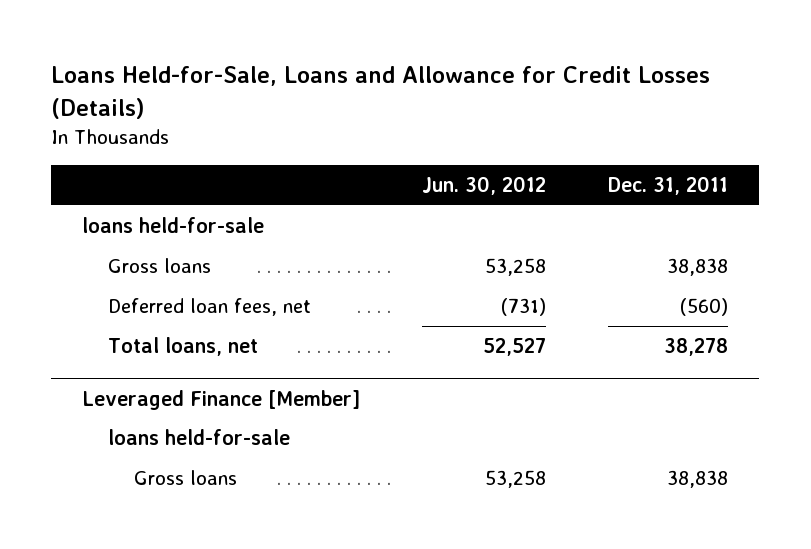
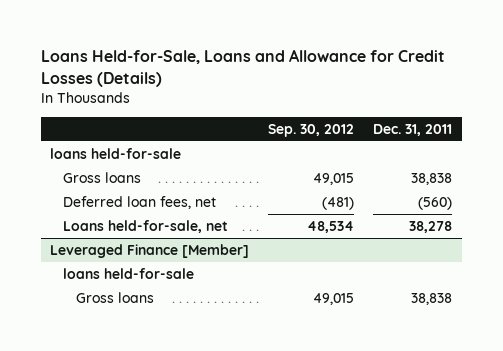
[422,175,547,195] Jun. 30, 2012 -> none
none -> [268,123,355,137] Sep. 30, 2012
[108,337,259,357] Total loans, net -> [63,219,229,233] Loans held-for-sale, net

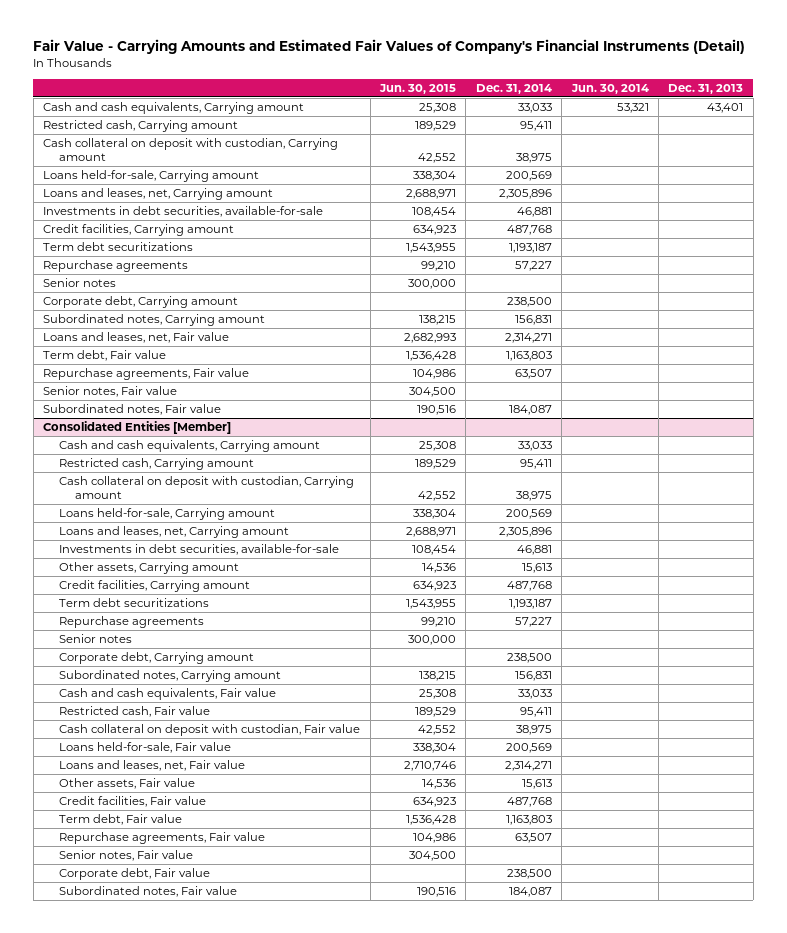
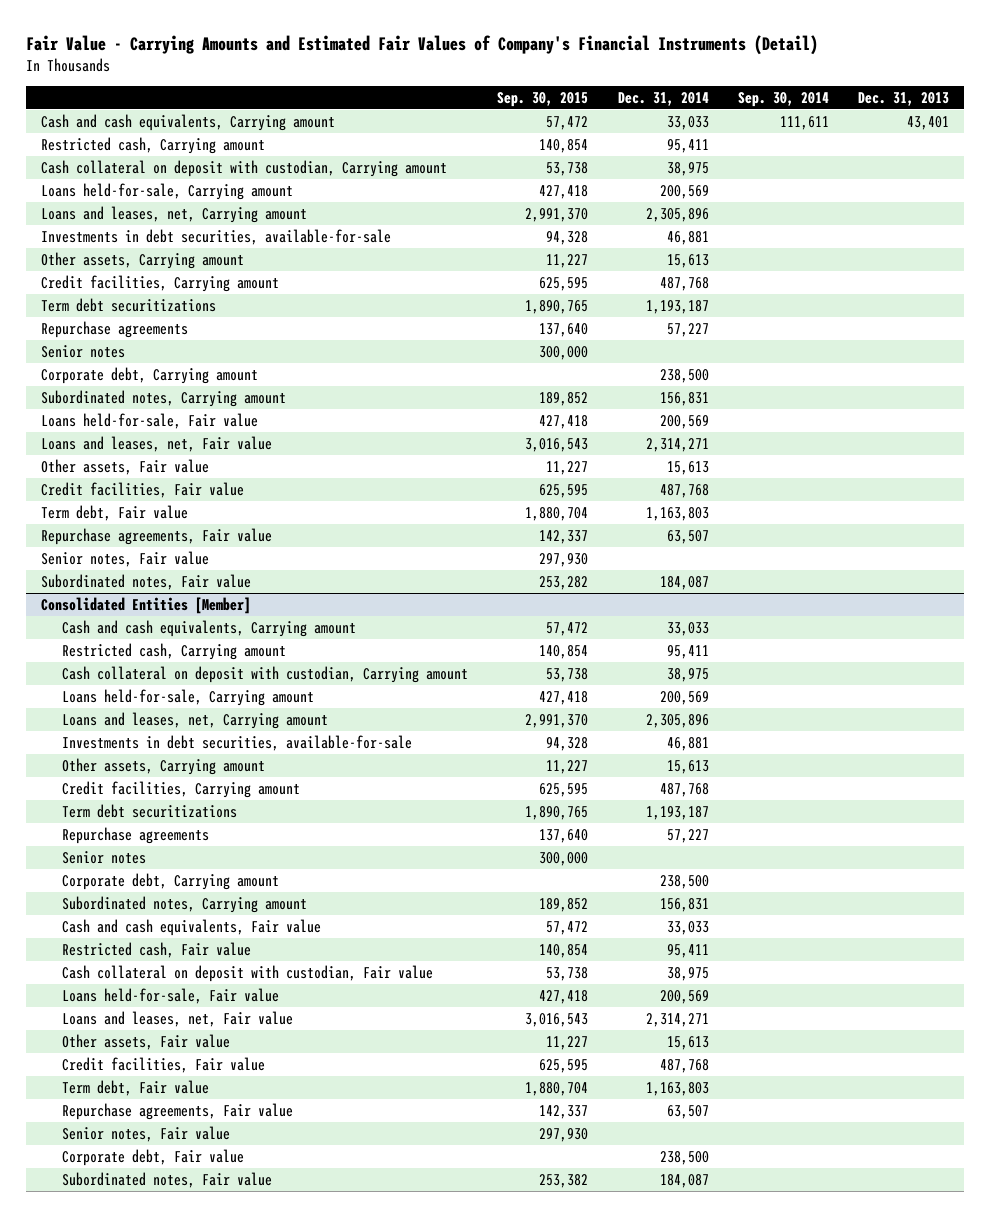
[379,83,457,94] Jun. 30, 2015 -> none
[570,83,649,94] Jun. 30, 2014 -> none
none -> [497,92,589,108] Sep. 30, 2015
none -> [737,92,829,108] Sep. 30, 2014
none -> [40,251,244,269] Other assets, Carrying amount
none -> [40,412,258,429] Loans held-for-sale, Fair value
none -> [40,458,209,475] Other assets, Fair value
none -> [40,481,244,498] Credit facilities, Fair value

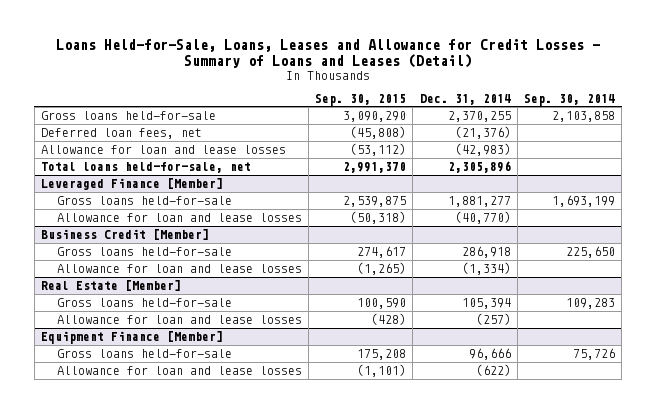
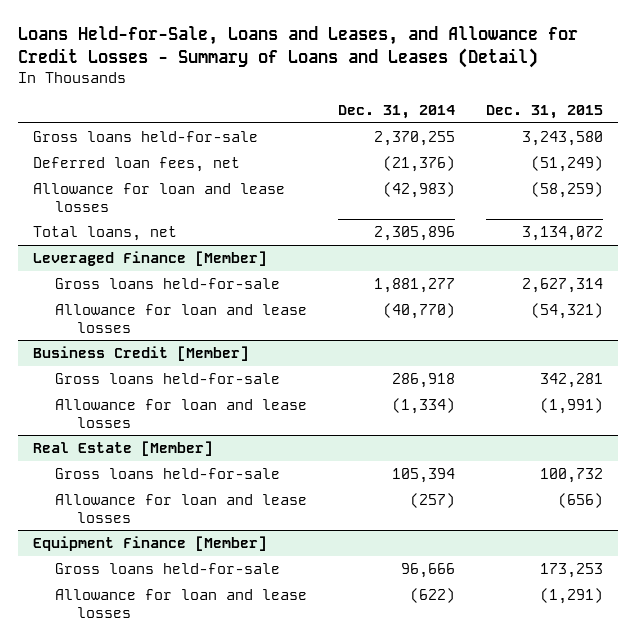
[55,38,600,68] Loans Held-for-Sale, Loans, Leases and Allowance for Credit Losses - Summary of Loans and Leases (Detail) -> [17,26,578,68] Loans Held-for-Sale, Loans and Leases, and Allowance for Credit Losses - Summary of Loans and Leases (Detail)
[315,93,407,106] Sep. 30, 2015 -> none
[523,93,615,106] Sep. 30, 2014 -> none
none -> [485,105,603,120] Dec. 31, 2015
[40,161,251,173] Total loans held-for-sale, net -> [32,226,177,242] Total loans, net

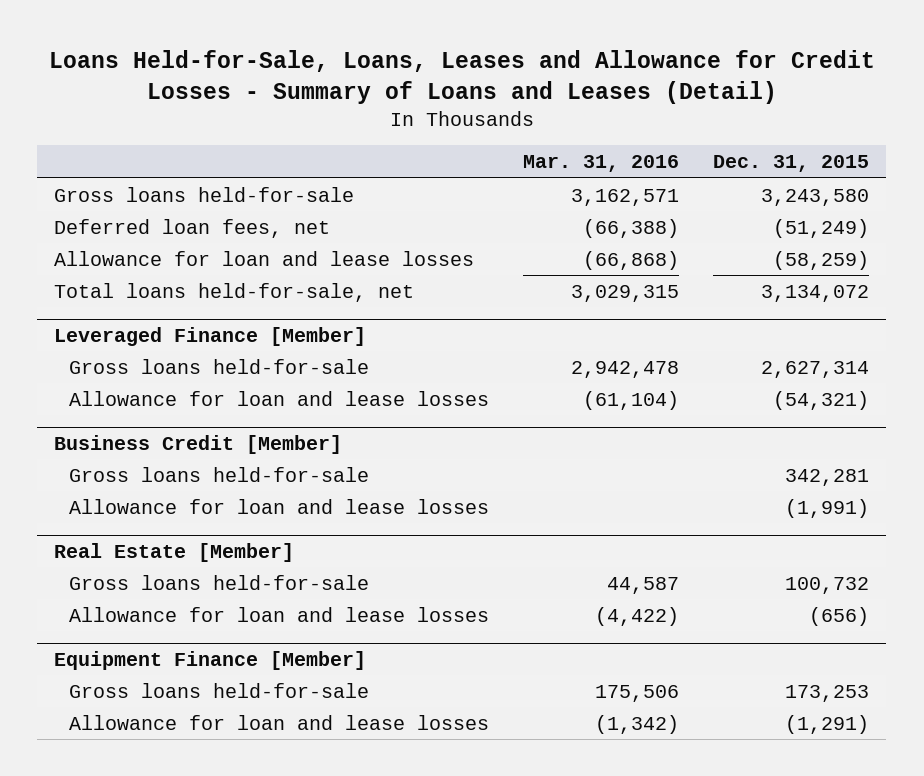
[17,26,578,68] Loans Held-for-Sale, Loans and Leases, and Allowance for Credit Losses - Summary of Loans and Leases (Detail) -> [48,50,875,104] Loans Held-for-Sale, Loans, Leases and Allowance for Credit Losses - Summary of Loans and Leases (Detail)
[337,105,455,120] Dec. 31, 2014 -> none
none -> [523,155,680,173] Mar. 31, 2016
[32,226,177,242] Total loans, net -> [54,282,415,302] Total loans held-for-sale, net

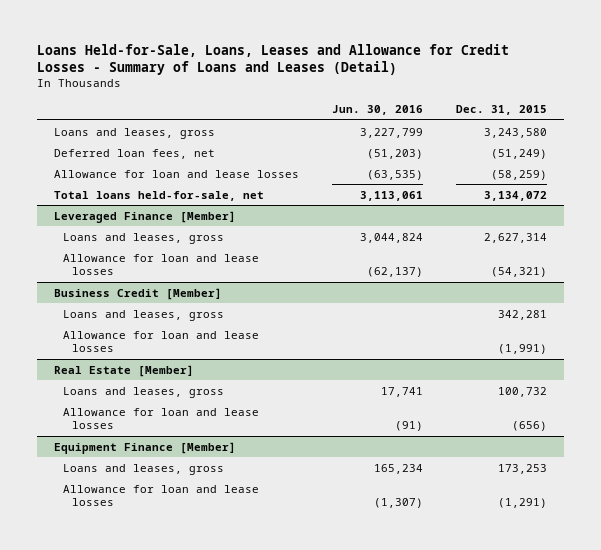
[523,155,680,173] Mar. 31, 2016 -> none
none -> [332,105,424,116] Jun. 30, 2016
[54,186,355,202] Gross loans held-for-sale -> [53,127,215,139] Loans and leases, gross
[69,358,370,374] Gross loans held-for-sale -> [63,232,225,244] Loans and leases, gross
[69,466,370,482] Gross loans held-for-sale -> [63,309,225,321] Loans and leases, gross
[69,574,370,590] Gross loans held-for-sale -> [63,386,225,398] Loans and leases, gross
[69,682,370,698] Gross loans held-for-sale -> [63,463,225,475] Loans and leases, gross

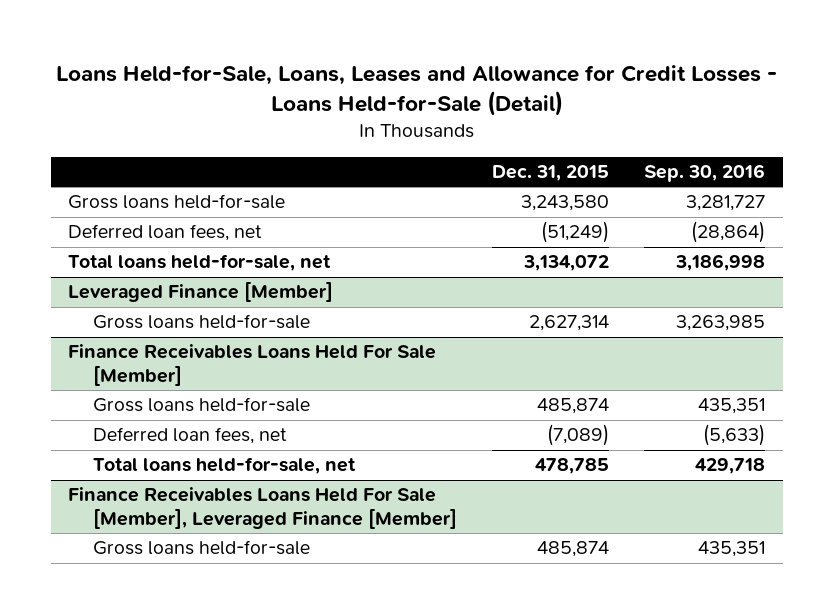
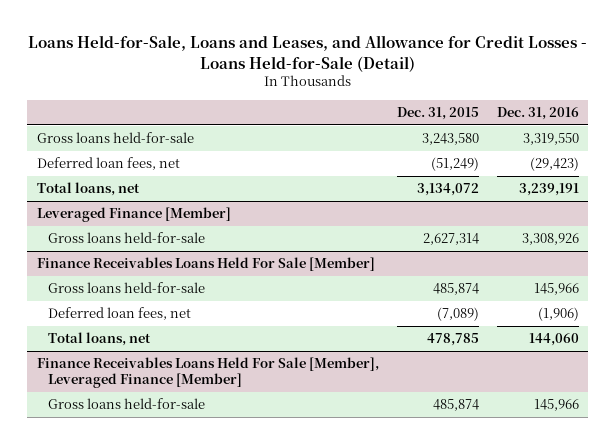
[55,65,777,117] Loans Held-for-Sale, Loans, Leases and Allowance for Credit Losses - Loans Held-for-Sale (Detail) -> [27,34,587,72] Loans Held-for-Sale, Loans and Leases, and Allowance for Credit Losses - Loans Held-for-Sale (Detail)
[644,163,766,182] Sep. 30, 2016 -> none
none -> [496,107,579,121] Dec. 31, 2016
[68,254,332,272] Total loans held-for-sale, net -> [36,182,140,197] Total loans, net
[93,457,357,475] Total loans held-for-sale, net -> [48,332,152,347] Total loans, net

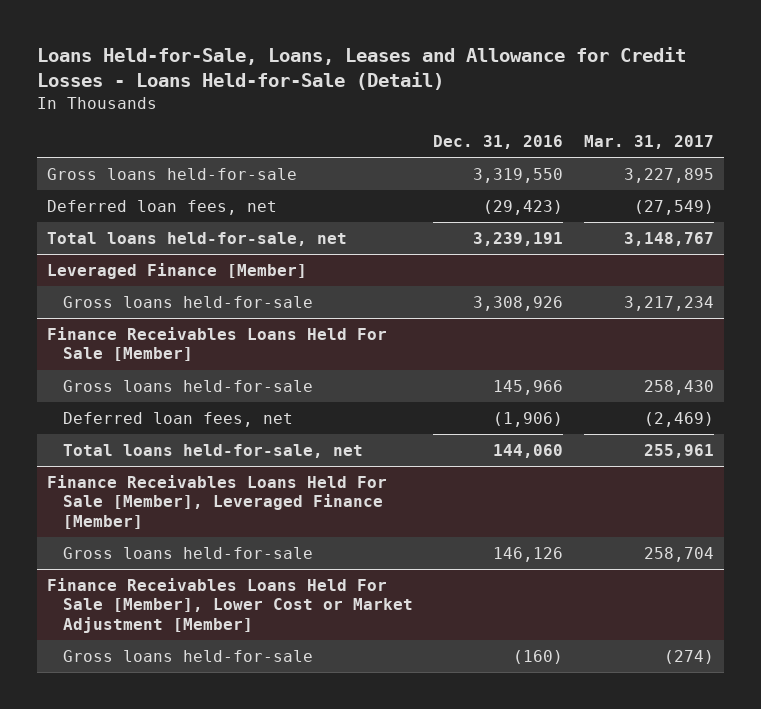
[27,34,587,72] Loans Held-for-Sale, Loans and Leases, and Allowance for Credit Losses - Loans Held-for-Sale (Detail) -> [36,47,686,91] Loans Held-for-Sale, Loans, Leases and Allowance for Credit Losses - Loans Held-for-Sale (Detail)
[396,107,479,121] Dec. 31, 2015 -> none
none -> [583,135,714,150] Mar. 31, 2017
[36,182,140,197] Total loans, net -> [47,231,348,246] Total loans held-for-sale, net
[48,332,152,347] Total loans, net -> [62,443,363,458] Total loans held-for-sale, net
[533,399,579,412] 145,966 -> [493,546,564,562] 146,126
none -> [47,577,413,634] Finance Receivables Loans Held For Sale [Member], Lower Cost or Market Adjustment [Member]
none -> [62,649,313,662] Gross loans held-for-sale

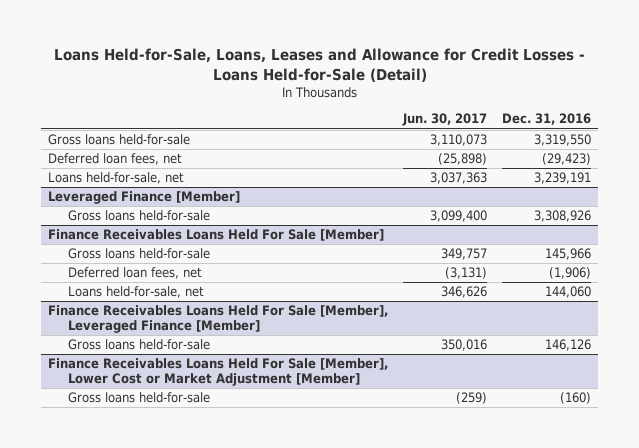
[583,135,714,150] Mar. 31, 2017 -> none
none -> [402,113,488,127] Jun. 30, 2017
[47,231,348,246] Total loans held-for-sale, net -> [48,172,185,185] Loans held-for-sale, net
[62,443,363,458] Total loans held-for-sale, net -> [68,286,205,299] Loans held-for-sale, net

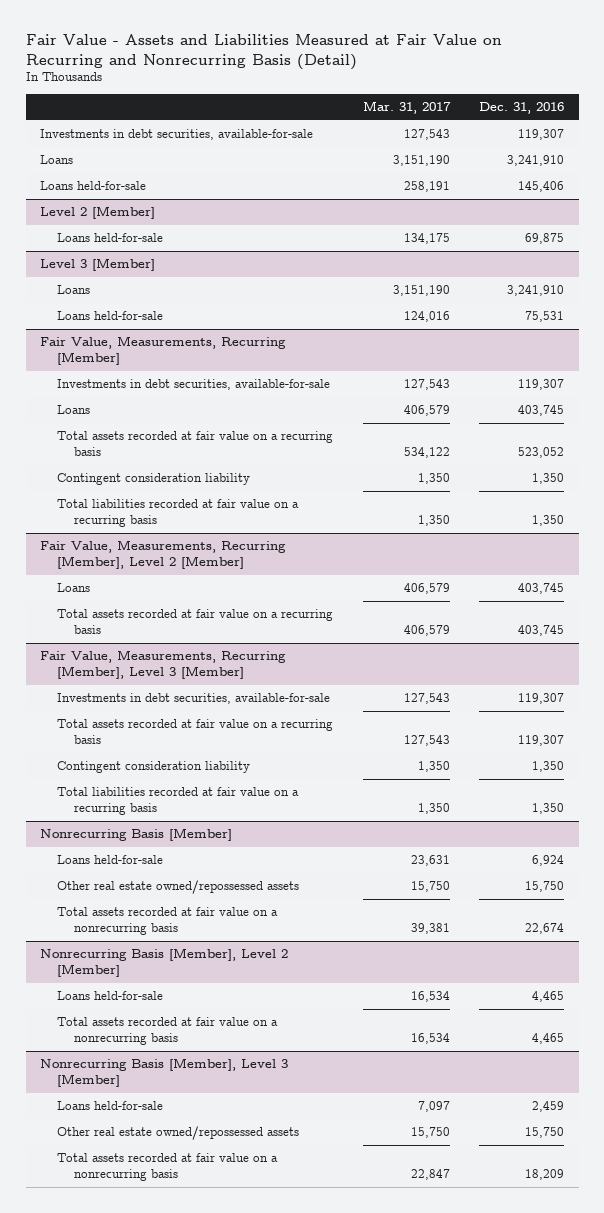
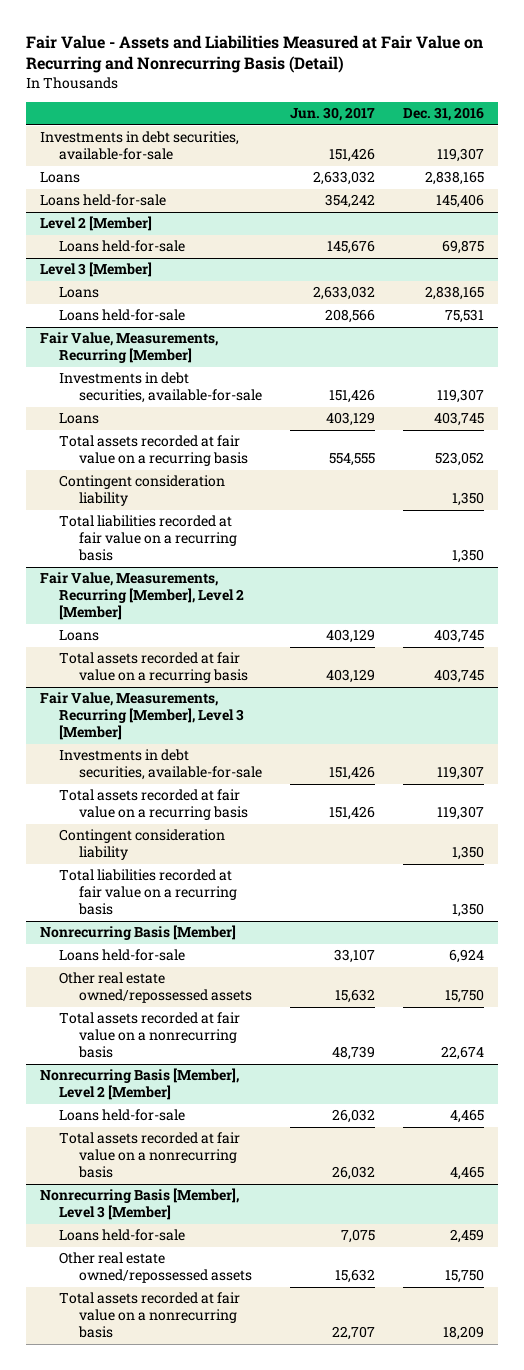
[362,101,451,115] Mar. 31, 2017 -> none
none -> [289,107,375,122] Jun. 30, 2017
[507,155,565,167] 3,241,910 -> [425,171,485,186] 2,838,165
[507,285,565,297] 3,241,910 -> [425,286,485,301] 2,838,165

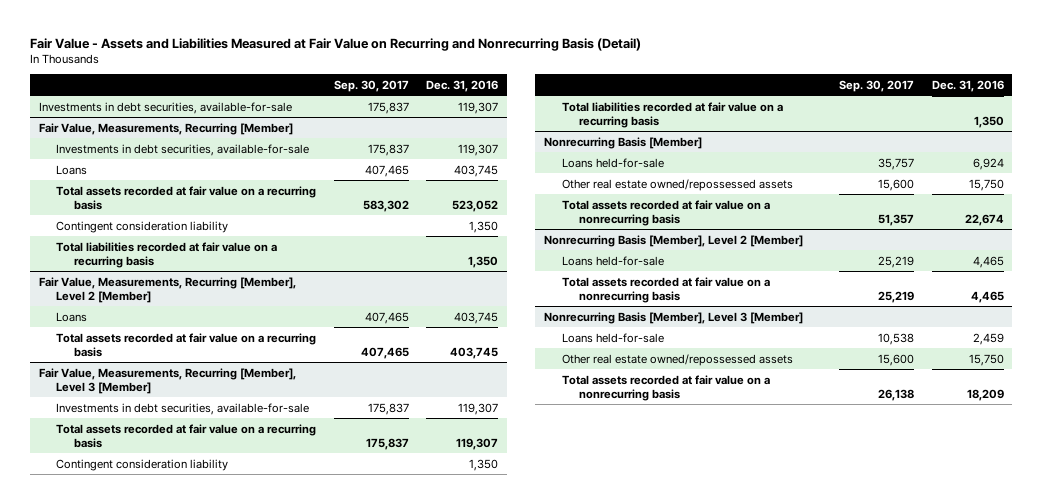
[289,107,375,122] Jun. 30, 2017 -> none
none -> [333,79,409,92] Sep. 30, 2017
[40,172,81,184] Loans -> none
[40,194,167,207] Loans held-for-sale -> none
[40,216,153,232] Level 2 [Member] -> none
[59,240,186,253] Loans held-for-sale -> none
[40,262,153,278] Level 3 [Member] -> none
[59,287,100,299] Loans -> none
[59,309,186,322] Loans held-for-sale -> none

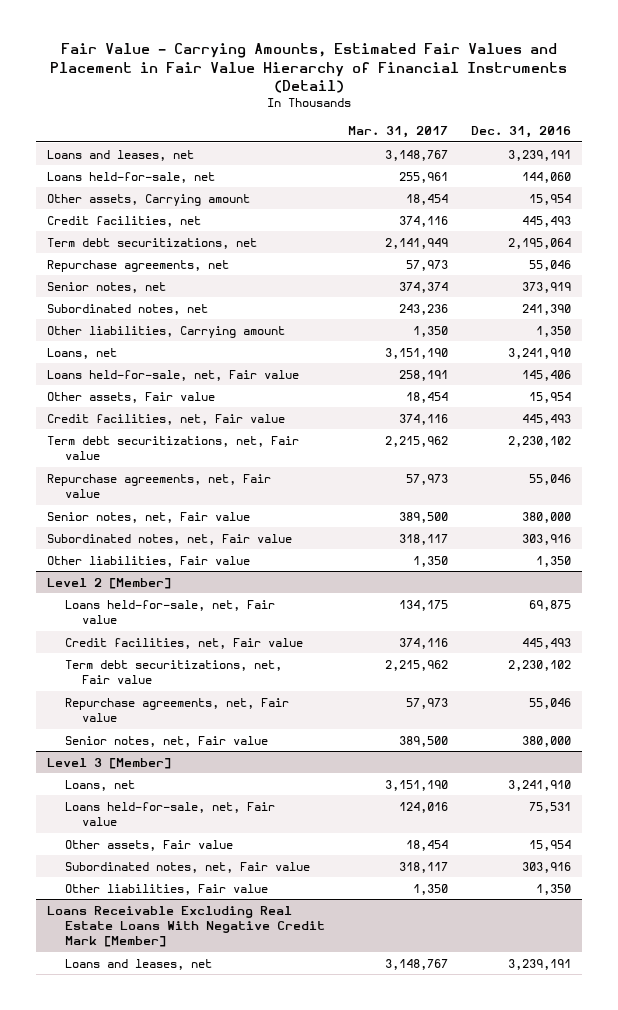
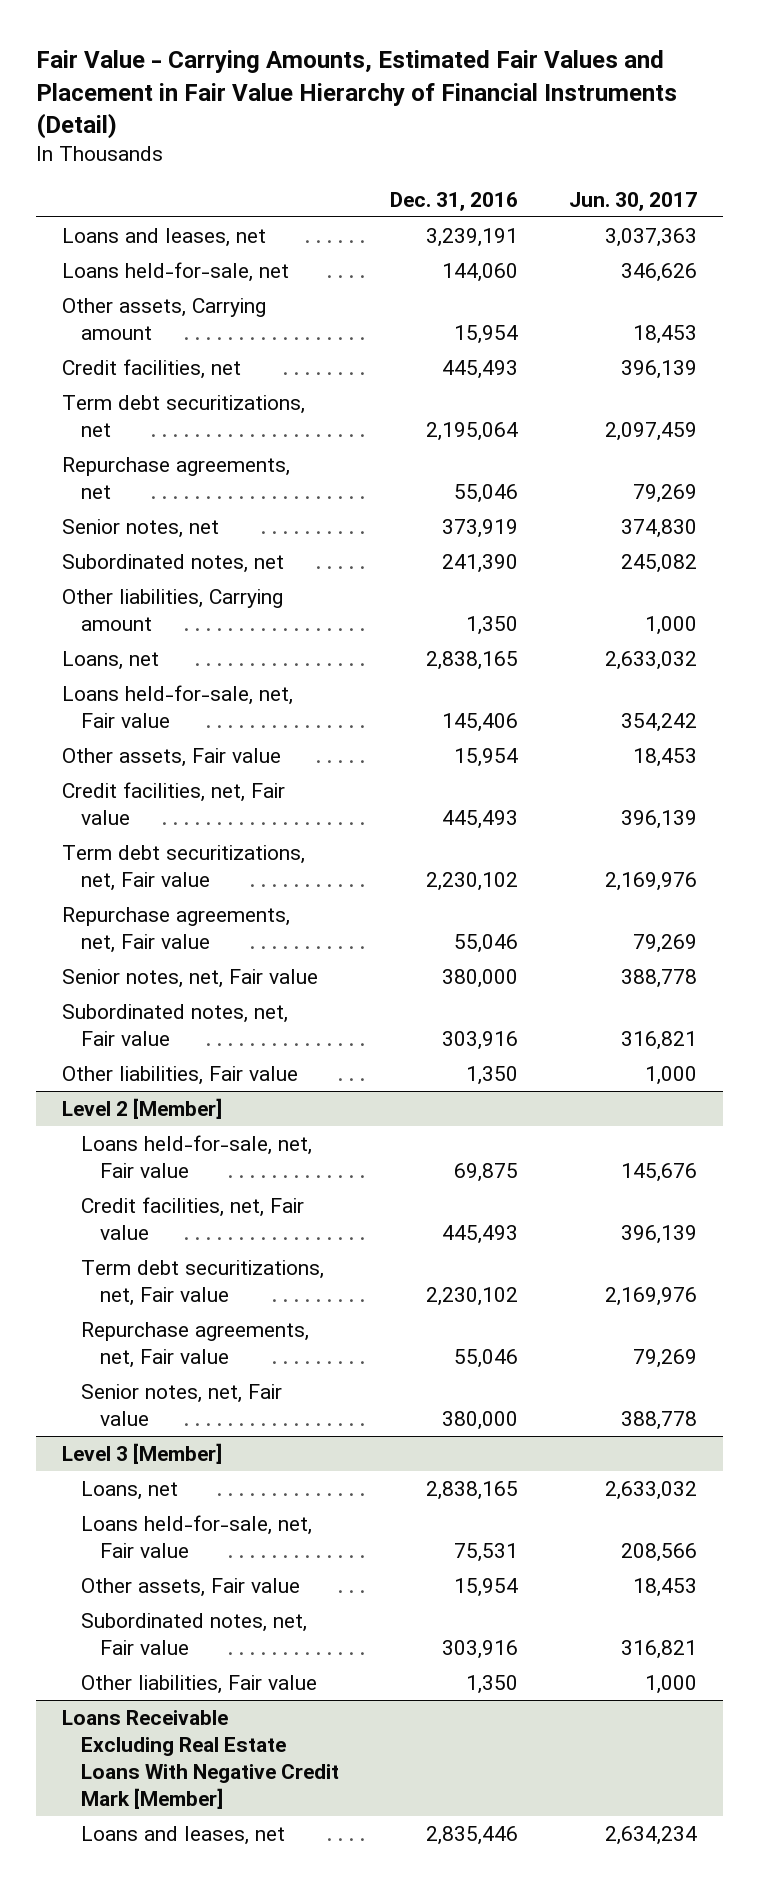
[347,126,448,139] Mar. 31, 2017 -> none
none -> [569,191,698,211] Jun. 30, 2017
[507,347,571,359] 3,241,910 -> [426,650,519,670] 2,838,165
[507,779,571,791] 3,241,910 -> [426,1480,519,1500] 2,838,165
[507,958,571,970] 3,239,191 -> [426,1825,519,1845] 2,835,446

